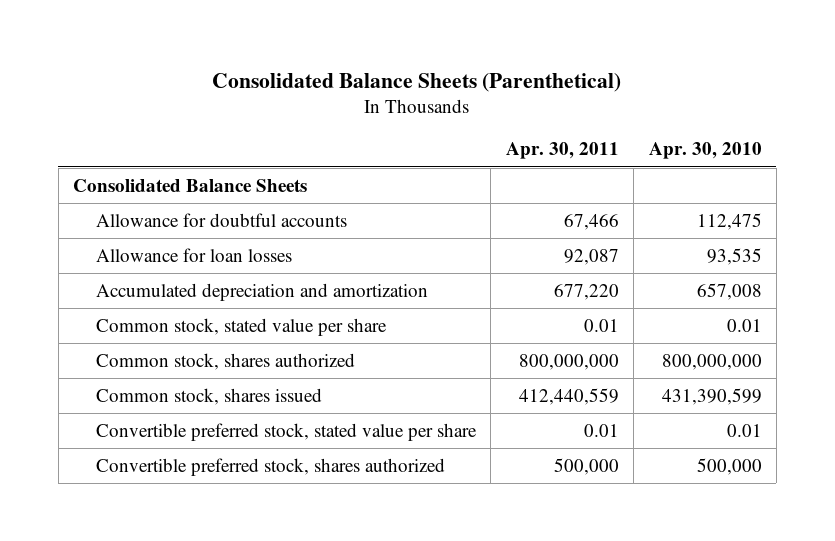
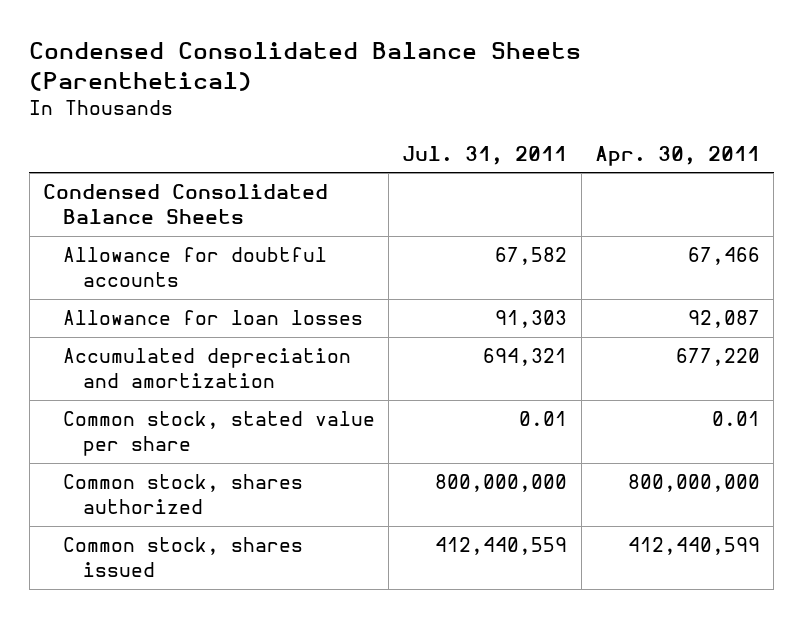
[212,72,622,92] Consolidated Balance Sheets (Parenthetical) -> [29,42,582,92] Condensed Consolidated Balance Sheets (Parenthetical)
[648,142,762,160] Apr. 30, 2010 -> none
none -> [402,145,568,165] Jul. 31, 2011
[73,178,308,192] Consolidated Balance Sheets -> [43,184,329,225] Condensed Consolidated Balance Sheets
[95,422,477,441] Convertible preferred stock, stated value per share -> none
[95,457,445,476] Convertible preferred stock, shares authorized -> none
[518,387,619,405] 412,440,559 -> [627,537,760,556] 412,440,599

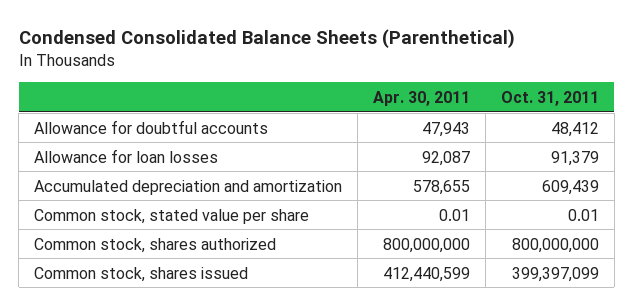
[402,145,568,165] Jul. 31, 2011 -> none
none -> [500,90,599,106] Oct. 31, 2011
[43,184,329,225] Condensed Consolidated Balance Sheets -> none
[687,247,760,266] 67,466 -> [422,121,471,137] 47,943
[675,348,760,367] 677,220 -> [413,179,471,195] 578,655

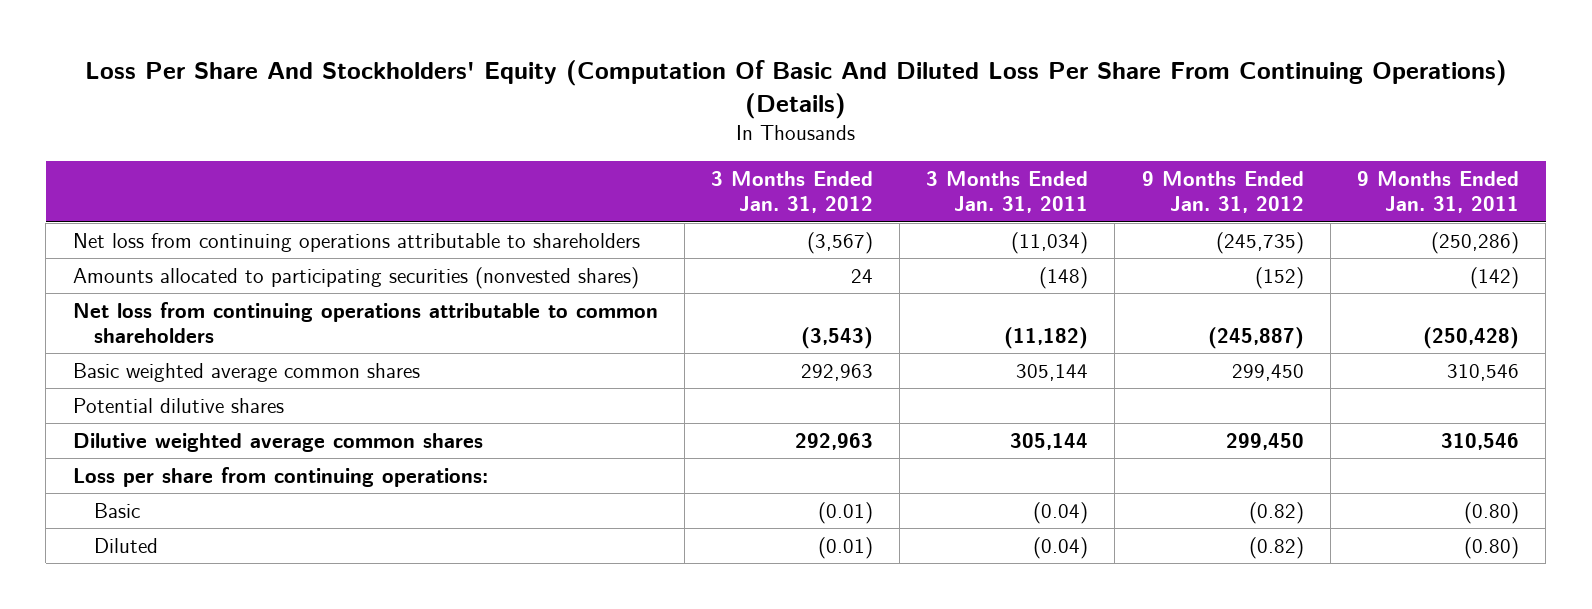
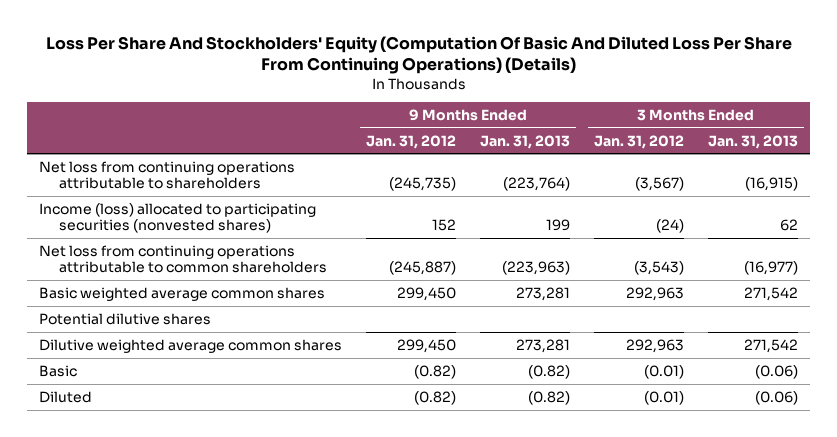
[926,171,1089,214] 3 Months Ended Jan. 31, 2011 -> none
[1356,171,1519,214] 9 Months Ended Jan. 31, 2011 -> none
none -> [480,134,571,149] Jan. 31, 2013
none -> [708,134,799,149] Jan. 31, 2013
[72,267,639,290] Amounts allocated to participating securities (nonvested shares) -> [39,202,317,234] Income (loss) allocated to participating securities (nonvested shares)
[850,269,873,284] 24 -> [656,219,685,234] (24)
[1254,267,1304,290] (152) -> [432,219,457,232] 152
[72,467,488,488] Loss per share from continuing operations: -> none

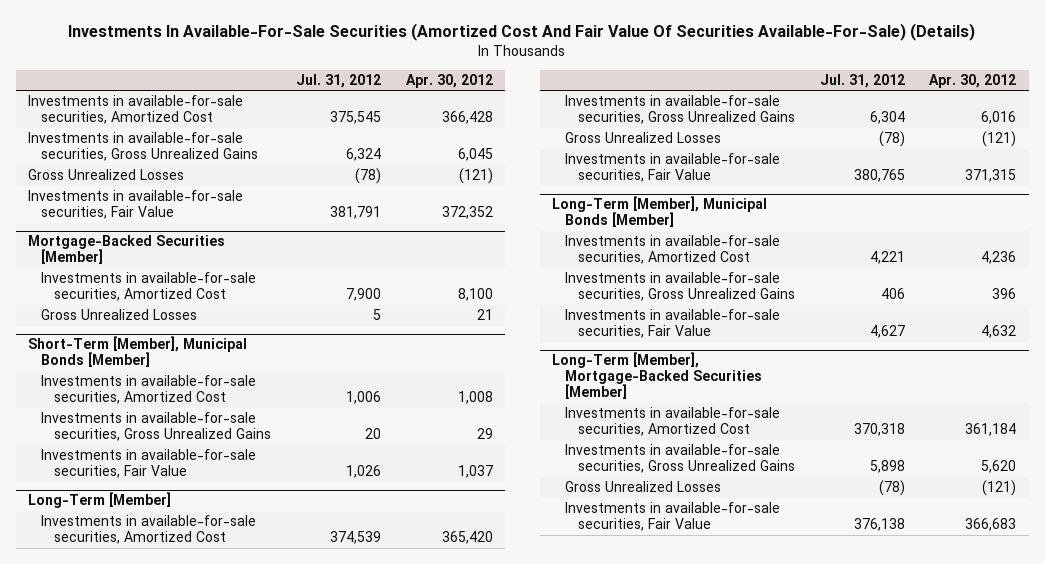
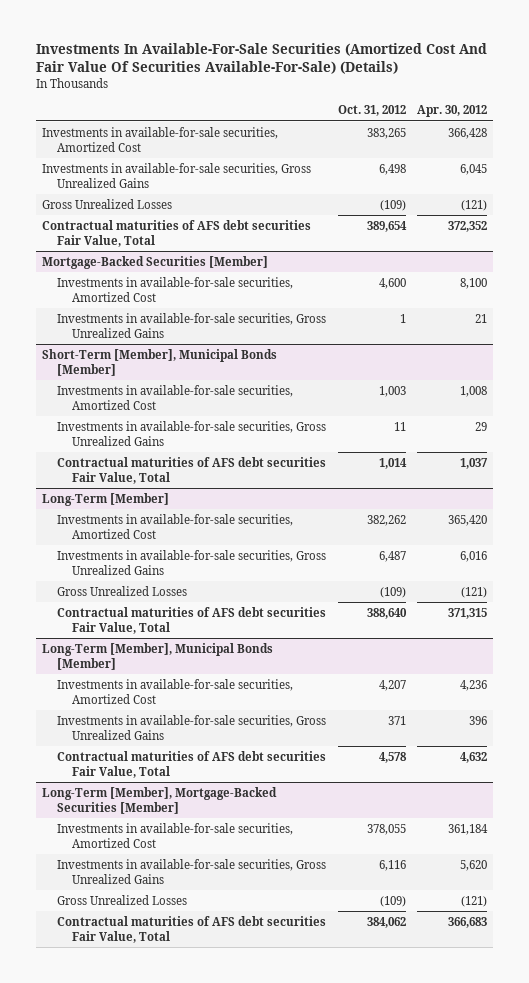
[295,74,381,89] Jul. 31, 2012 -> none
none -> [337,105,406,117] Oct. 31, 2012
[28,190,244,220] Investments in available-for-sale securities, Fair Value -> [41,219,311,247] Contractual maturities of AFS debt securities Fair Value, Total
[41,309,198,321] Gross Unrealized Losses -> none
none -> [56,312,326,338] Investments in available-for-sale securities, Gross Unrealized Gains
[41,449,257,479] Investments in available-for-sale securities, Fair Value -> [56,456,326,484] Contractual maturities of AFS debt securities Fair Value, Total
[564,153,780,183] Investments in available-for-sale securities, Fair Value -> [56,606,326,634] Contractual maturities of AFS debt securities Fair Value, Total
[564,309,780,339] Investments in available-for-sale securities, Fair Value -> [56,750,326,778] Contractual maturities of AFS debt securities Fair Value, Total
[564,502,780,532] Investments in available-for-sale securities, Fair Value -> [56,915,326,943] Contractual maturities of AFS debt securities Fair Value, Total

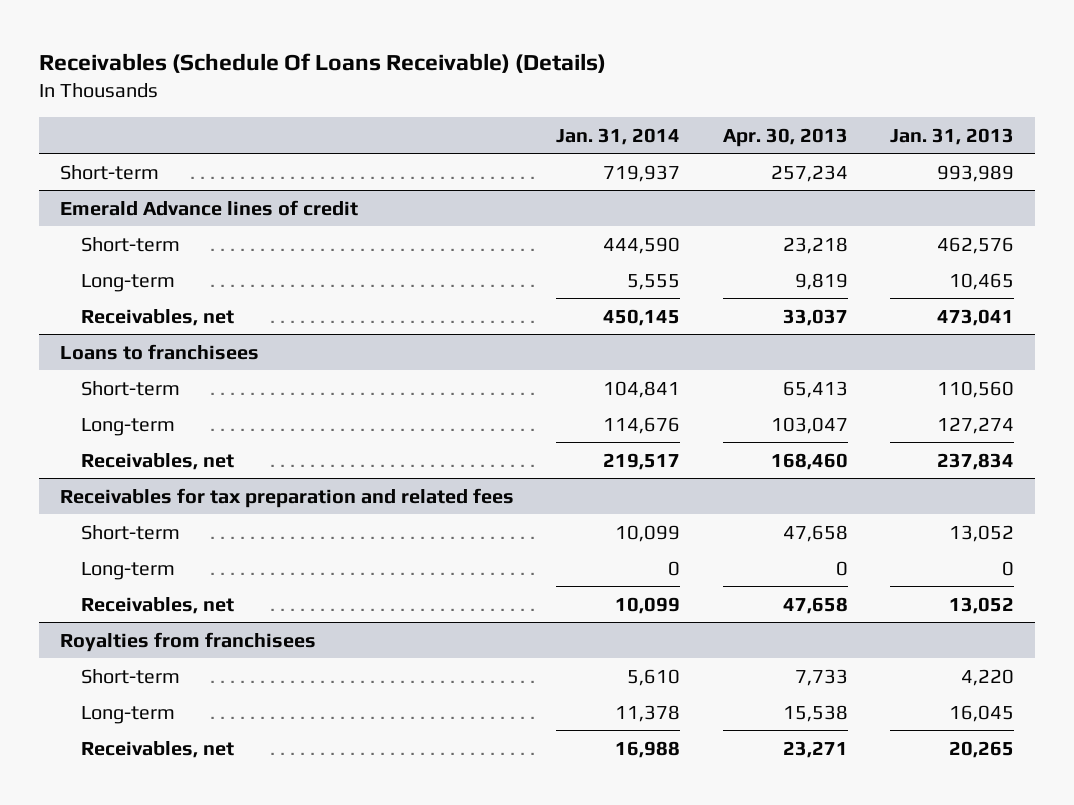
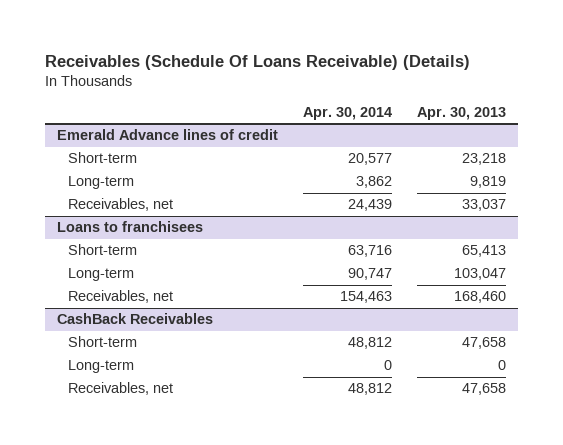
[556,127,681,145] Jan. 31, 2014 -> none
[890,127,1015,145] Jan. 31, 2013 -> none
none -> [302,106,392,120] Apr. 30, 2014
[59,164,159,180] Short-term -> none
[59,487,514,508] Receivables for tax preparation and related fees -> none
none -> [57,313,214,325] CashBack Receivables
[59,631,316,652] Royalties from franchisees -> none
[81,668,181,684] Short-term -> none
[81,705,176,724] Long-term -> none
[81,740,235,758] Receivables, net -> none

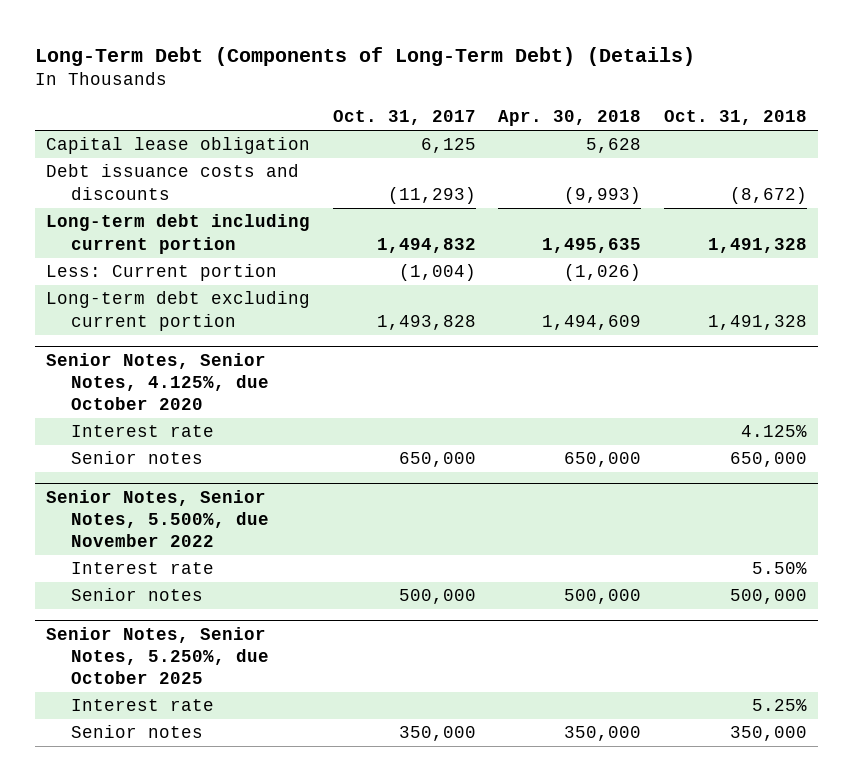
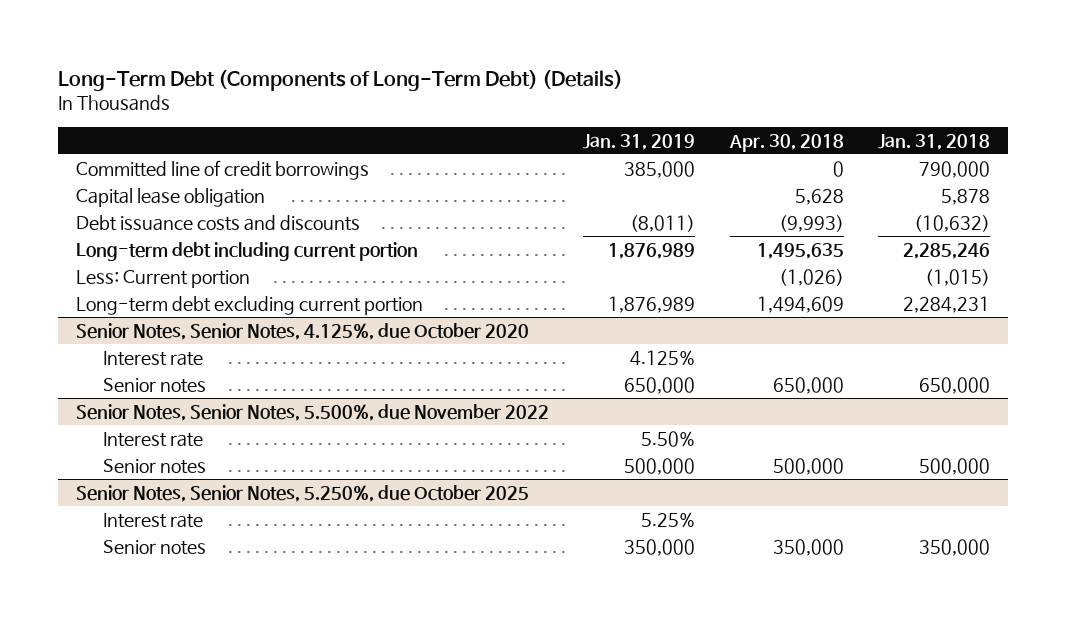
[332,110,476,126] Oct. 31, 2017 -> none
[663,110,807,126] Oct. 31, 2018 -> none
none -> [583,133,696,150] Jan. 31, 2019
none -> [878,133,991,150] Jan. 31, 2018
none -> [75,159,369,180] Committed line of credit borrowings

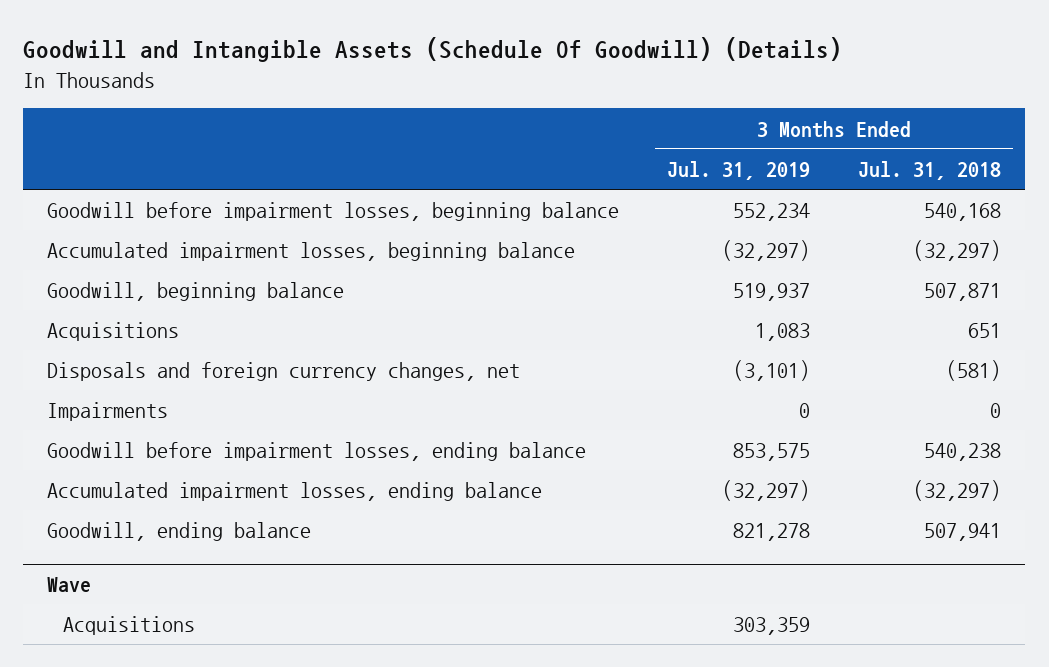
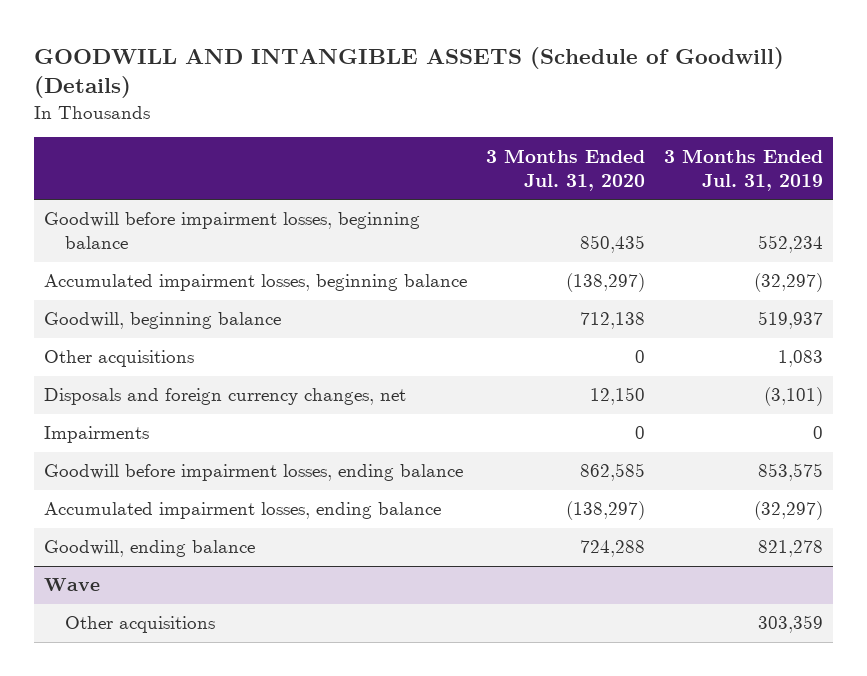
[23,37,843,63] Goodwill and Intangible Assets (Schedule Of Goodwill) (Details) -> [34,46,785,98] GOODWILL AND INTANGIBLE ASSETS (Schedule of Goodwill) (Details)
[858,161,1002,181] Jul. 31, 2018 -> none
none -> [486,148,646,191] 3 Months Ended Jul. 31, 2020
[47,322,180,342] Acquisitions -> [43,350,194,368] Other acquisitions
[62,616,195,636] Acquisitions -> [64,616,215,634] Other acquisitions

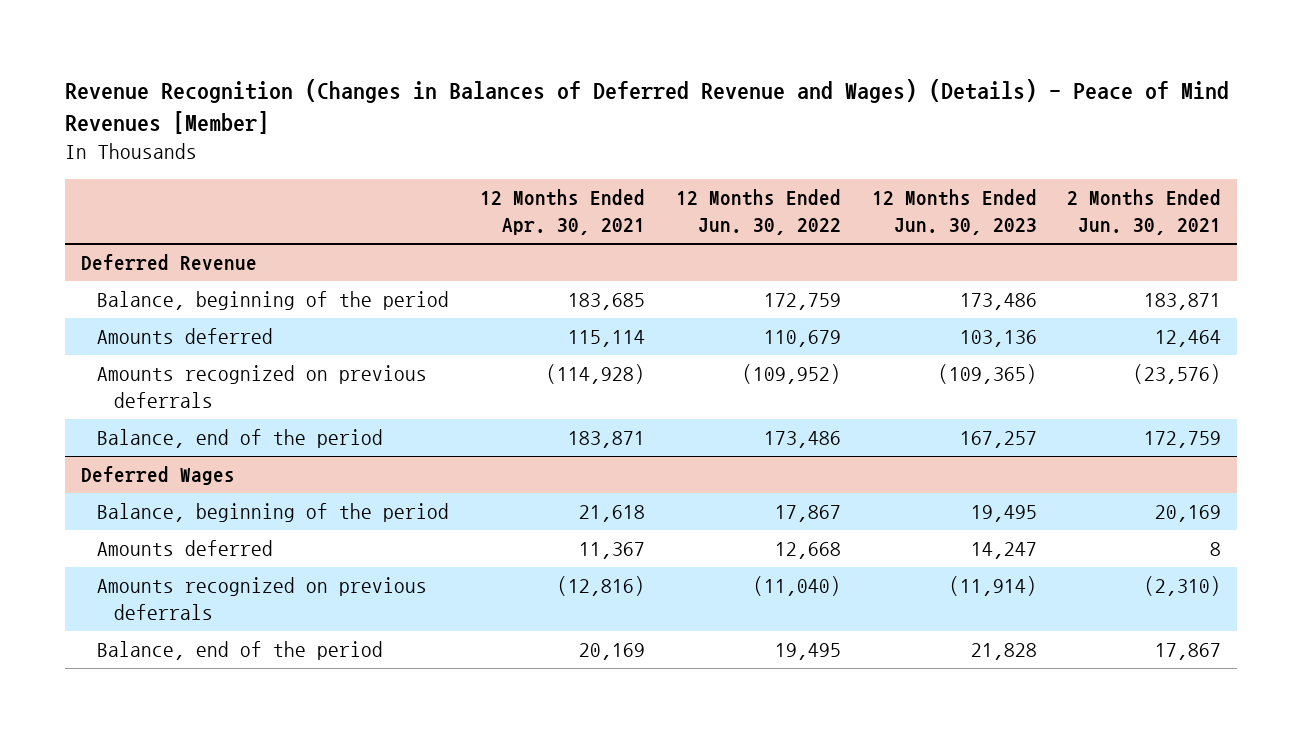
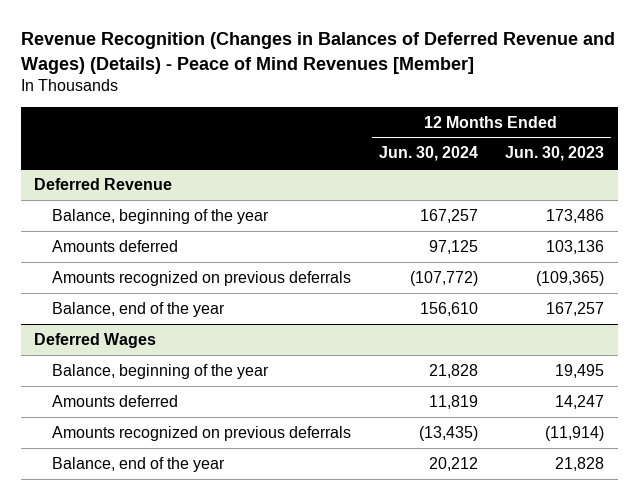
[479,189,645,236] 12 Months Ended Apr. 30, 2021 -> none
[675,189,841,236] 12 Months Ended Jun. 30, 2022 -> none
[1067,189,1222,236] 2 Months Ended Jun. 30, 2021 -> none
none -> [378,146,478,162] Jun. 30, 2024
[97,291,450,311] Balance, beginning of the period -> [52,208,270,224] Balance, beginning of the year
[97,429,384,449] Balance, end of the period -> [52,301,226,317] Balance, end of the year
[97,503,450,523] Balance, beginning of the period -> [52,363,270,379] Balance, beginning of the year
[97,641,384,661] Balance, end of the period -> [52,456,226,472] Balance, end of the year

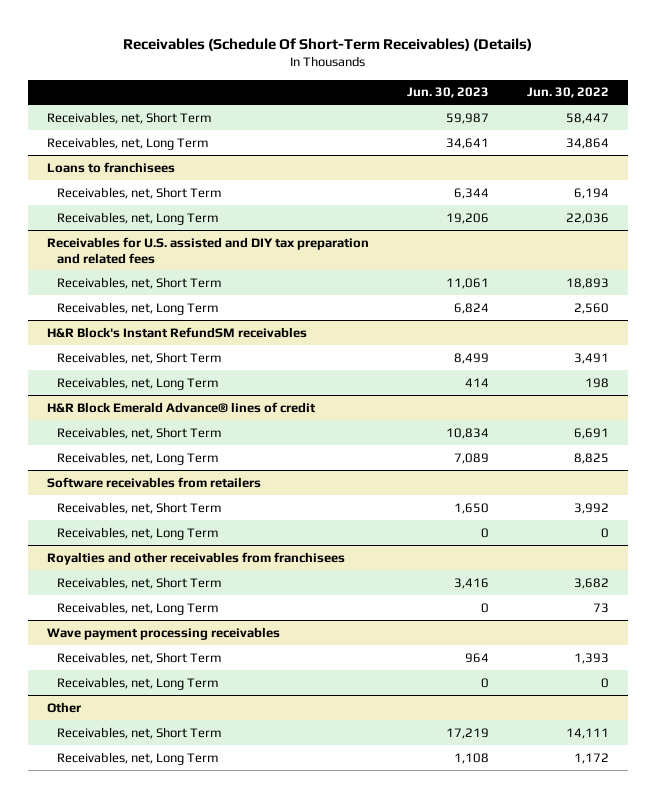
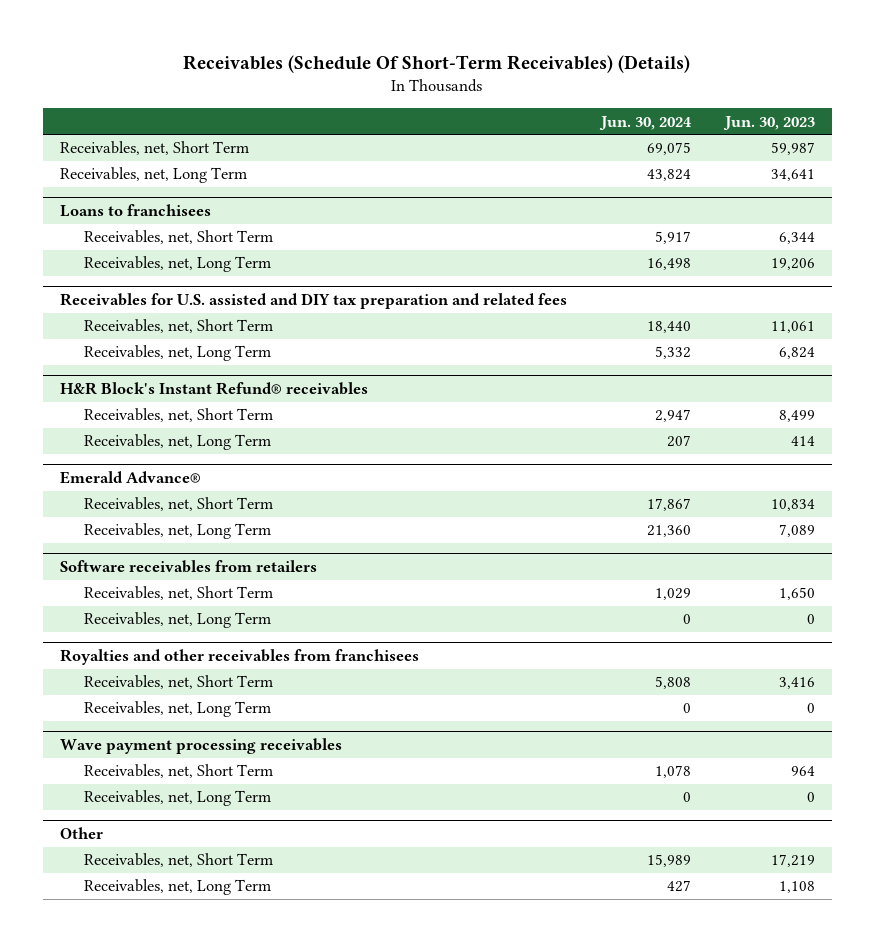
[526,87,609,99] Jun. 30, 2022 -> none
none -> [598,115,692,130] Jun. 30, 2024
[46,326,307,338] H&R Block's Instant RefundSM receivables -> [59,381,368,395] H&R Block's Instant Refund® receivables
[46,401,316,413] H&R Block Emerald Advance® lines of credit -> [59,470,201,484] Emerald Advance®

